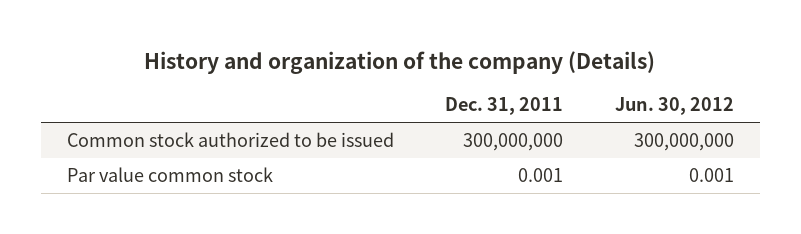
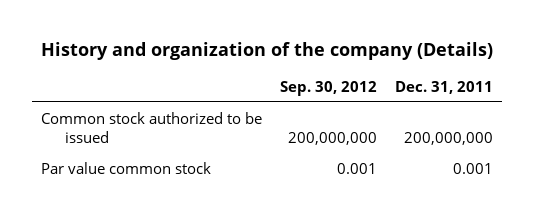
[615,97,735,116] Jun. 30, 2012 -> none
none -> [280,80,378,96] Sep. 30, 2012
[463,133,564,152] 300,000,000 -> [404,132,494,146] 200,000,000

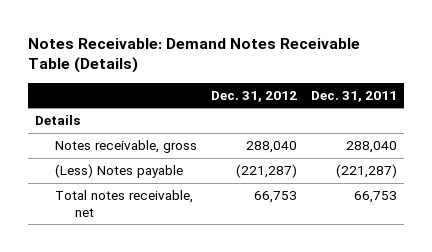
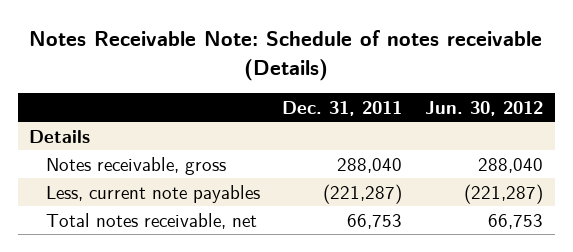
[27,37,360,74] Notes Receivable: Demand Notes Receivable Table (Details) -> [29,30,543,81] Notes Receivable Note: Schedule of notes receivable (Details)
[211,90,298,102] Dec. 31, 2012 -> none
none -> [425,100,544,116] Jun. 30, 2012
[55,164,184,179] (Less) Notes payable -> [45,184,260,203] Less, current note payables

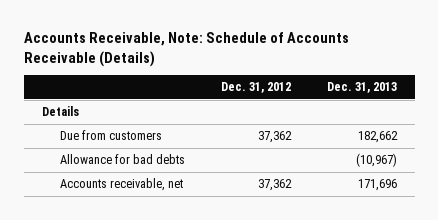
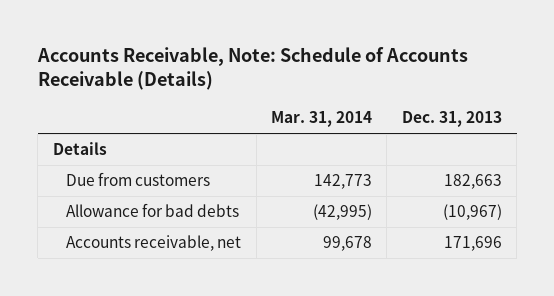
[220,82,291,94] Dec. 31, 2012 -> none
none -> [270,111,372,128] Mar. 31, 2014
[357,131,398,144] 182,662 -> [443,174,502,190] 182,663

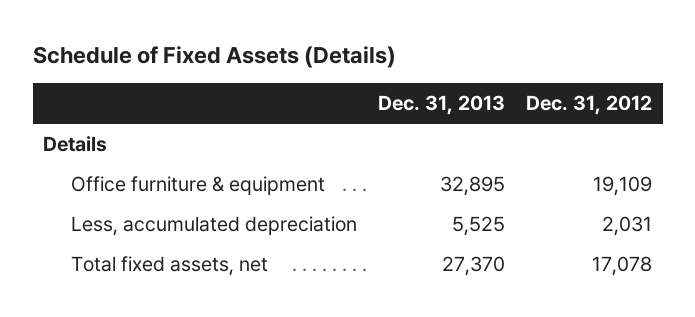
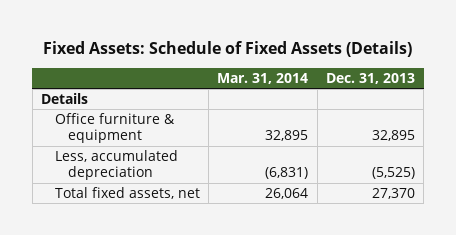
[32,46,396,69] Schedule of Fixed Assets (Details) -> [42,40,412,57] Fixed Assets: Schedule of Fixed Assets (Details)
[526,95,653,116] Dec. 31, 2012 -> none
none -> [217,72,309,84] Mar. 31, 2014
[452,216,506,237] 5,525 -> [371,167,415,180] (5,525)

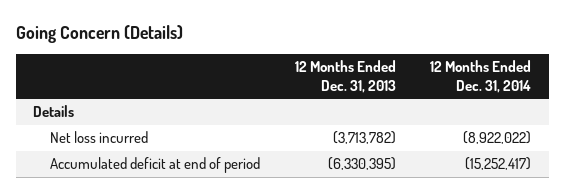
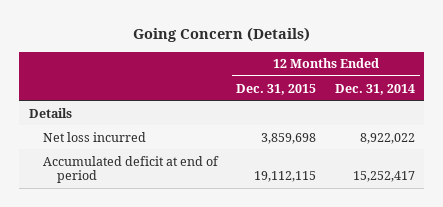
[294,60,396,93] 12 Months Ended Dec. 31, 2013 -> none
none -> [236,83,317,95] Dec. 31, 2015
[463,131,532,145] (8,922,022) -> [359,132,415,144] 8,922,022
[465,157,532,171] (15,252,417) -> [352,171,415,183] 15,252,417

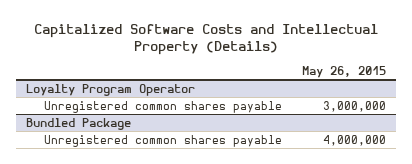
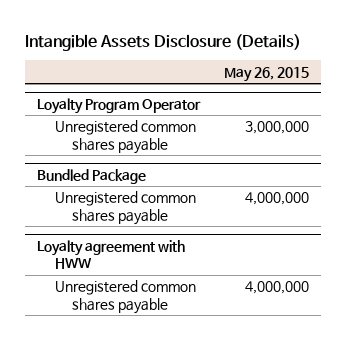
[34,23,379,55] Capitalized Software Costs and Intellectual Property (Details) -> [25,33,302,51] Intangible Assets Disclosure (Details)
none -> [37,239,186,270] Loyalty agreement with HWW
none -> [54,280,196,314] Unregistered common shares payable

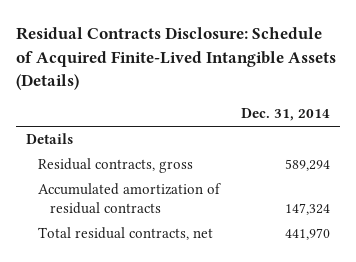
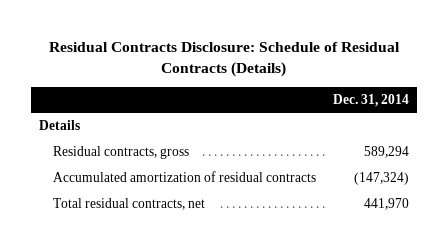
[16,27,337,91] Residual Contracts Disclosure: Schedule of Acquired Finite-Lived Intangible Assets (Details) -> [49,41,401,78] Residual Contracts Disclosure: Schedule of Residual Contracts (Details)
[284,203,330,216] 147,324 -> [354,172,410,186] (147,324)

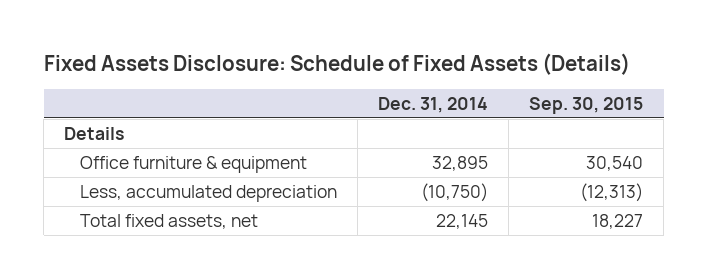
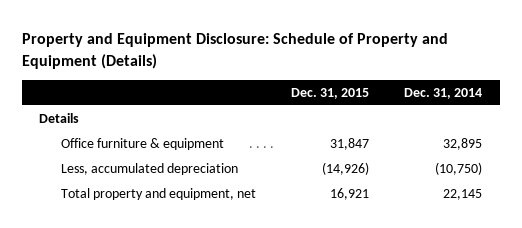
[43,53,630,76] Fixed Assets Disclosure: Schedule of Fixed Assets (Details) -> [21,32,448,69] Property and Equipment Disclosure: Schedule of Property and Equipment (Details)
[529,96,644,114] Sep. 30, 2015 -> none
none -> [291,87,370,99] Dec. 31, 2015
[80,213,259,229] Total fixed assets, net -> [61,188,257,201] Total property and equipment, net

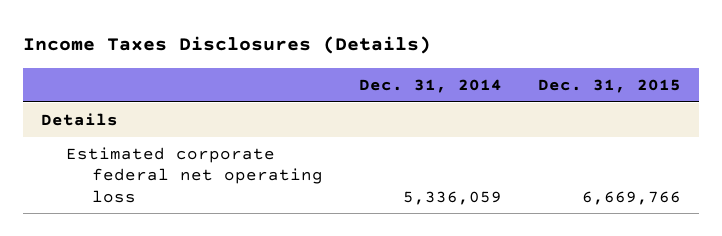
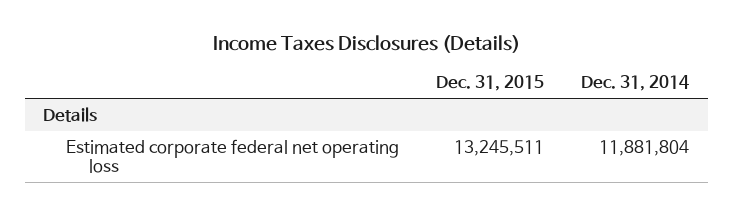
[402,190,502,205] 5,336,059 -> [599,139,690,156] 11,881,804
[581,190,681,205] 6,669,766 -> [454,139,545,156] 13,245,511

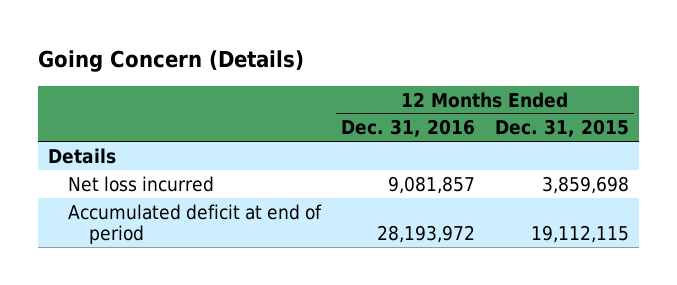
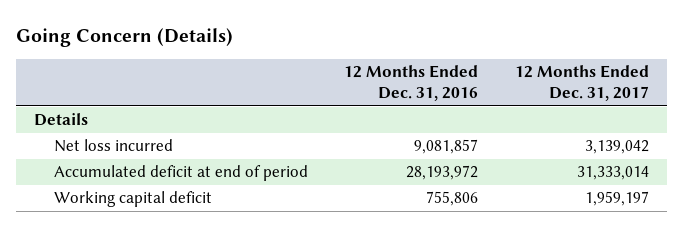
[495,119,630,138] Dec. 31, 2015 -> none
none -> [514,65,649,102] 12 Months Ended Dec. 31, 2017
none -> [54,191,213,208] Working capital deficit

